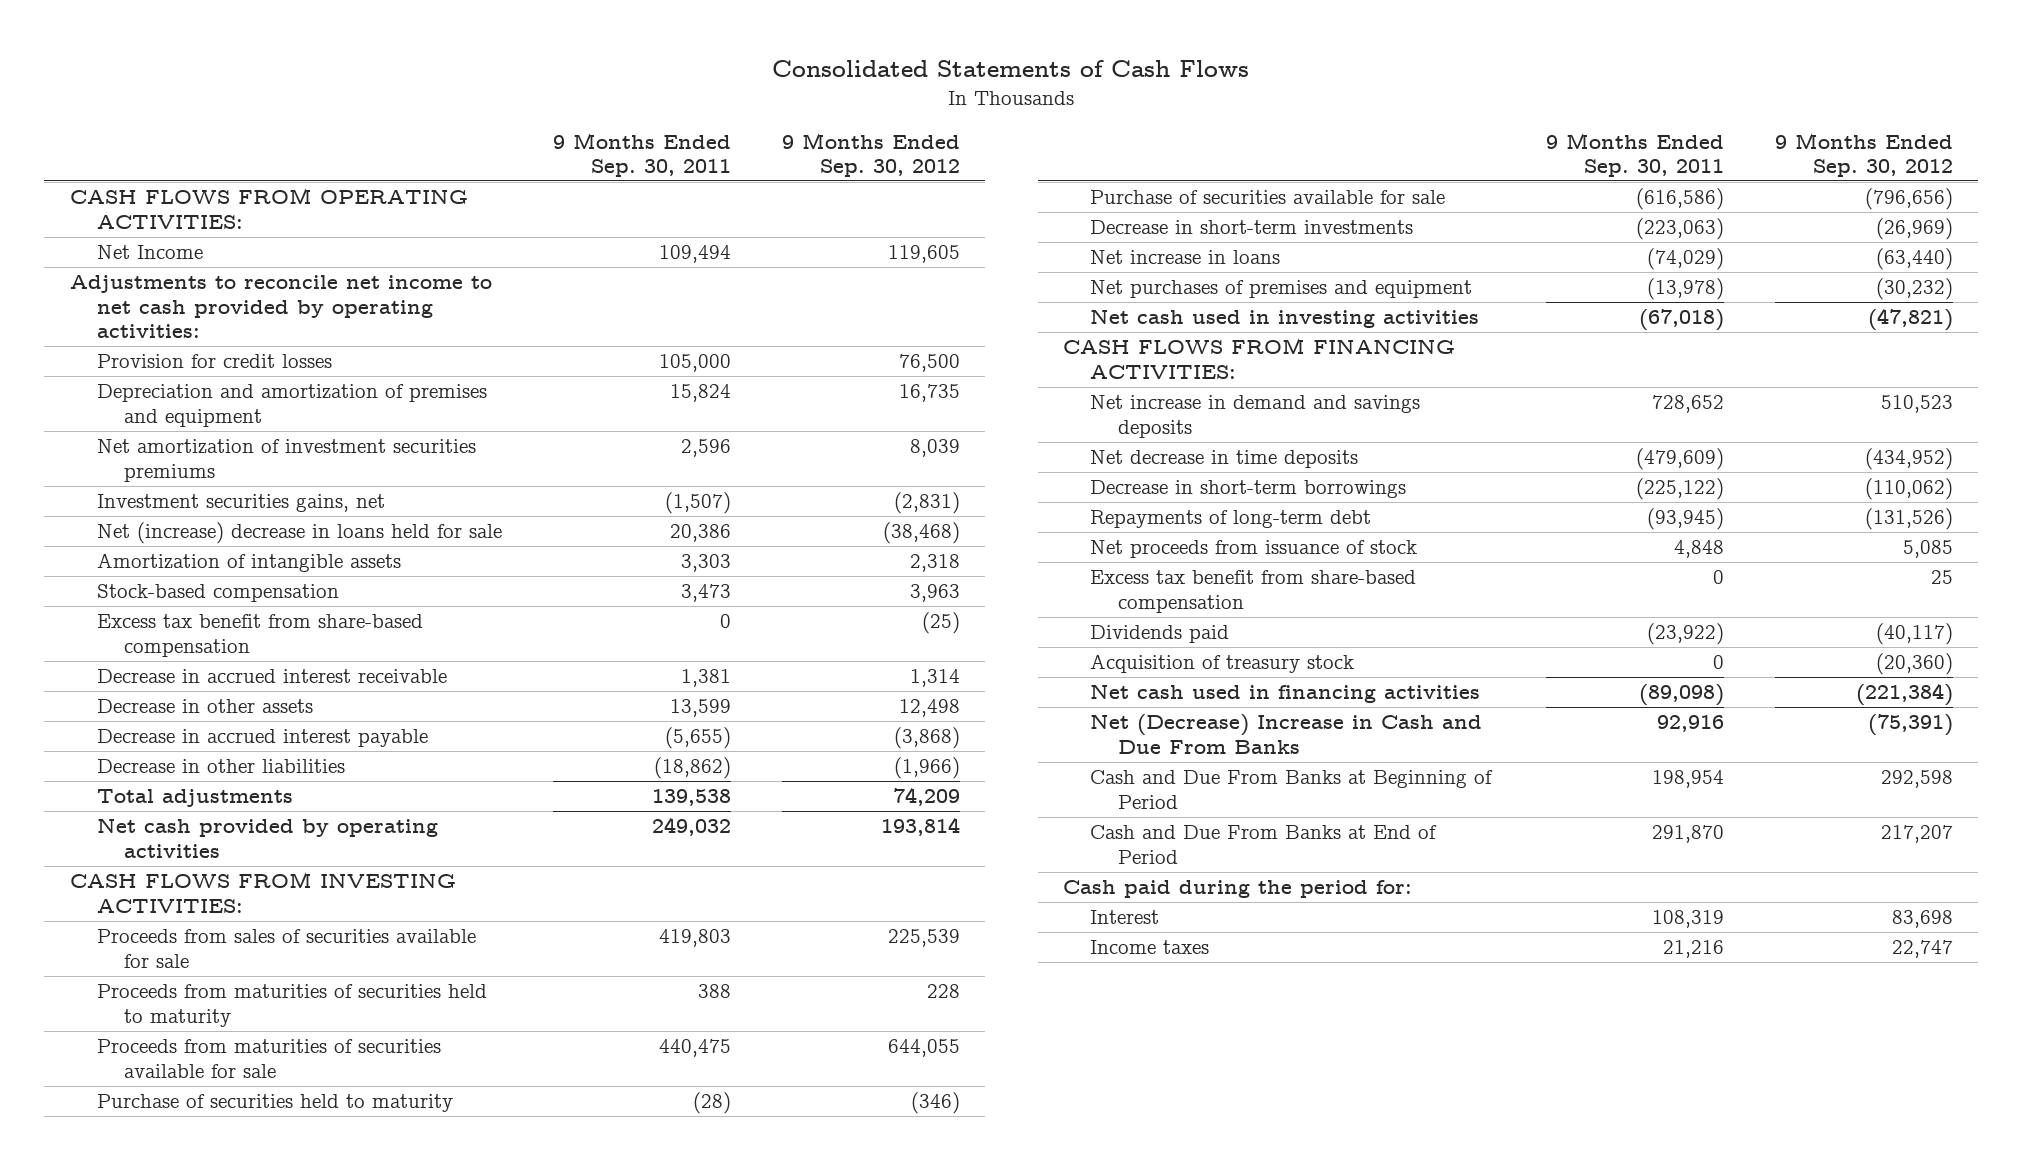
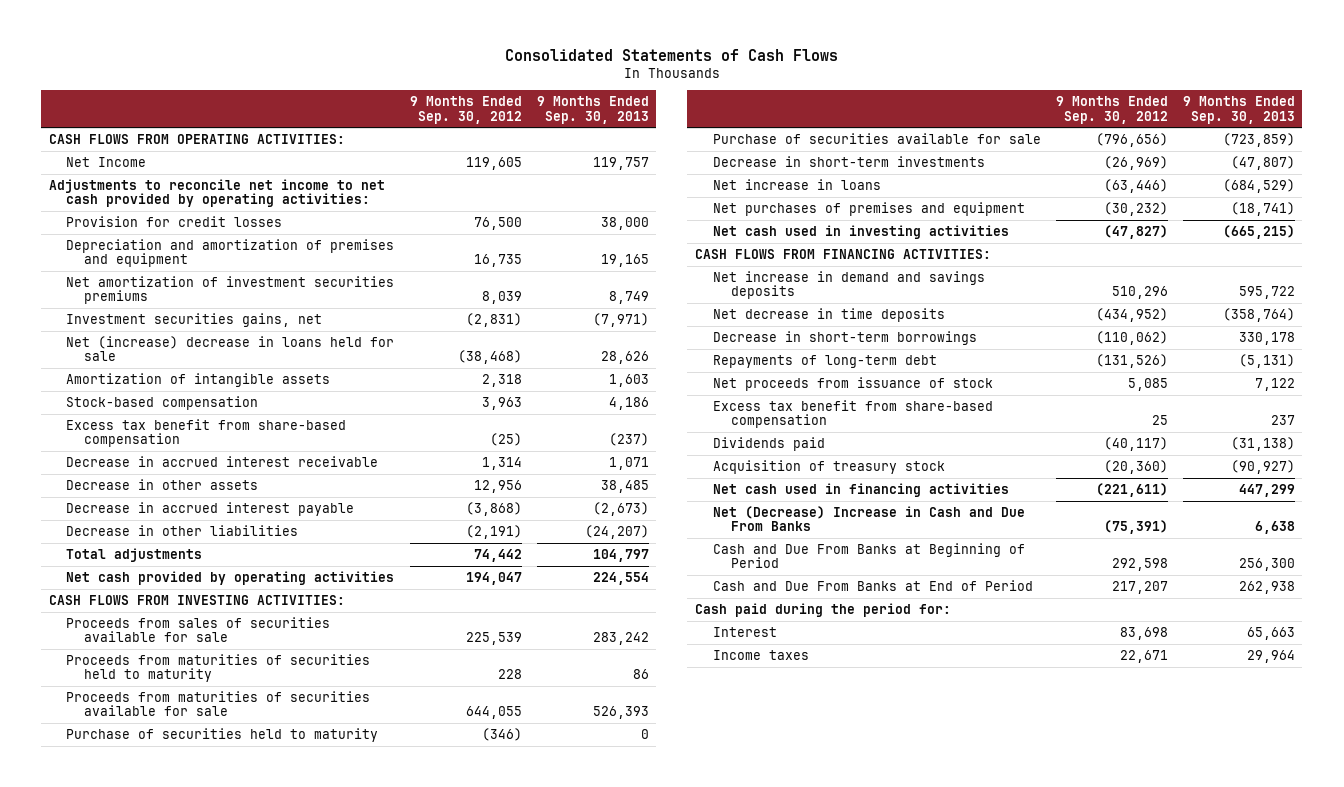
[552,132,731,177] 9 Months Ended Sep. 30, 2011 -> none
none -> [536,95,649,124] 9 Months Ended Sep. 30, 2013
[898,699,960,718] 12,498 -> [473,479,522,493] 12,956
[893,757,960,780] (1,966) -> [465,524,522,539] (2,191)
[892,787,960,807] 74,209 -> [473,548,522,562] 74,442
[880,817,960,837] 193,814 -> [465,571,522,585] 194,047
[1875,248,1953,271] (63,440) -> [1103,178,1168,193] (63,446)
[1867,308,1953,332] (47,821) -> [1103,224,1168,239] (47,827)
[1880,395,1953,414] 510,523 -> [1111,286,1168,300] 510,296
[1855,683,1953,707] (221,384) -> [1095,482,1168,497] (221,611)
[1891,940,1953,959] 22,747 -> [1119,649,1168,663] 22,671

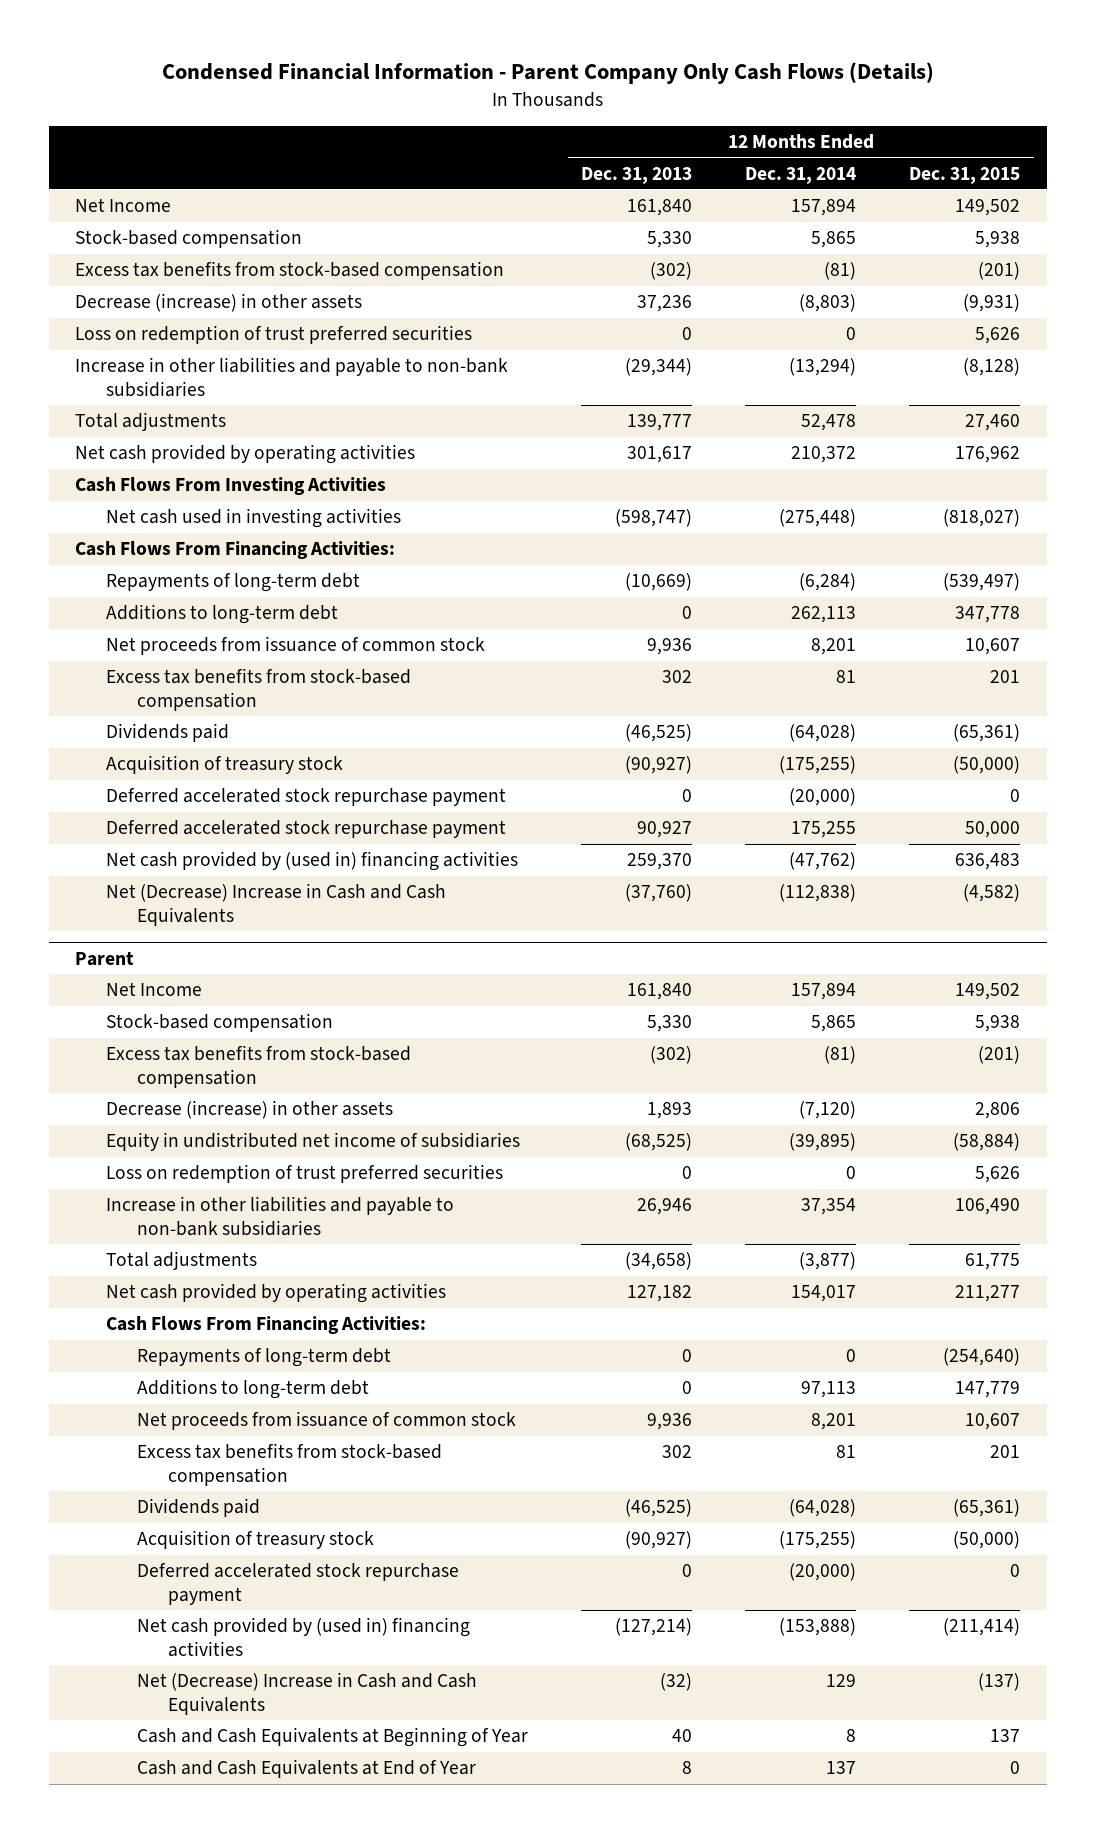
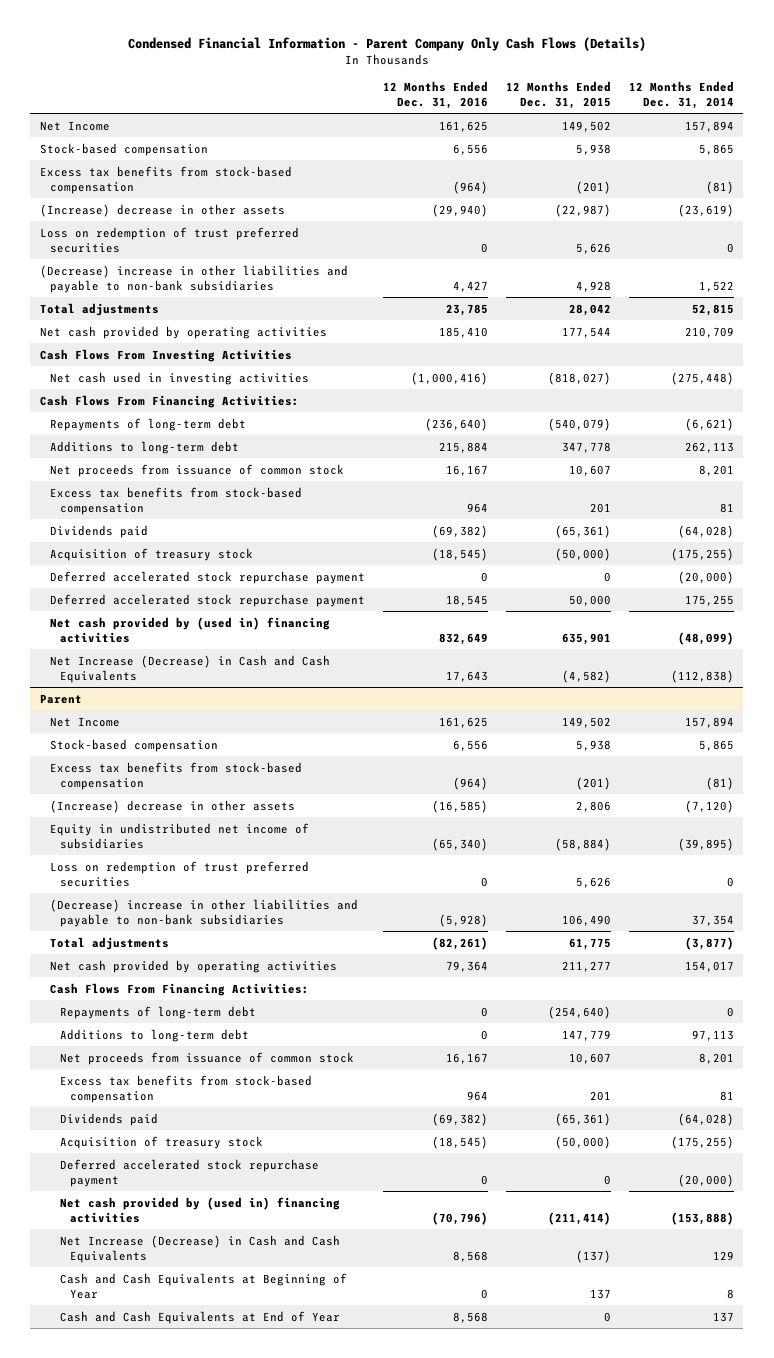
[581,166,693,184] Dec. 31, 2013 -> none
none -> [382,80,488,109] 12 Months Ended Dec. 31, 2016
[75,293,363,313] Decrease (increase) in other assets -> [39,203,285,217] (Increase) decrease in other assets
[799,294,857,313] (8,803) -> [678,203,735,217] (23,619)
[963,294,1021,313] (9,931) -> [554,203,611,217] (22,987)
[75,357,509,397] Increase in other liabilities and payable to non-bank subsidiaries -> [39,264,348,293] (Decrease) increase in other liabilities and payable to non-bank subsidiaries
[789,358,857,377] (13,294) -> [699,280,735,292] 1,522
[963,358,1021,377] (8,128) -> [575,280,611,292] 4,928
[801,414,857,432] 52,478 -> [692,303,735,316] 52,815
[965,414,1021,432] 27,460 -> [568,303,611,316] 28,042
[791,446,857,464] 210,372 -> [685,326,735,338] 210,709
[955,446,1021,464] 176,962 -> [561,326,611,338] 177,544
[799,573,857,592] (6,284) -> [685,417,735,431] (6,621)
[943,573,1021,592] (539,497) -> [547,417,611,431] (540,079)
[789,852,857,871] (47,762) -> [678,631,735,645] (48,099)
[955,853,1021,871] 636,483 -> [561,632,611,645] 635,901
[106,883,447,926] Net (Decrease) Increase in Cash and Cash Equivalents -> [49,654,330,683] Net Increase (Decrease) in Cash and Cash Equivalents
[106,1100,394,1120] Decrease (increase) in other assets -> [49,799,295,813] (Increase) decrease in other assets
[106,1196,455,1236] Increase in other liabilities and payable to non-bank subsidiaries -> [49,898,358,927] (Decrease) increase in other liabilities and payable to non-bank subsidiaries
[136,1672,477,1715] Net (Decrease) Increase in Cash and Cash Equivalents -> [59,1234,340,1263] Net Increase (Decrease) in Cash and Cash Equivalents

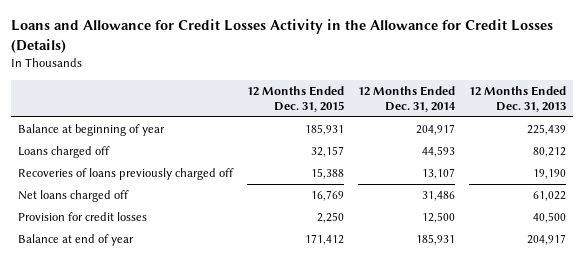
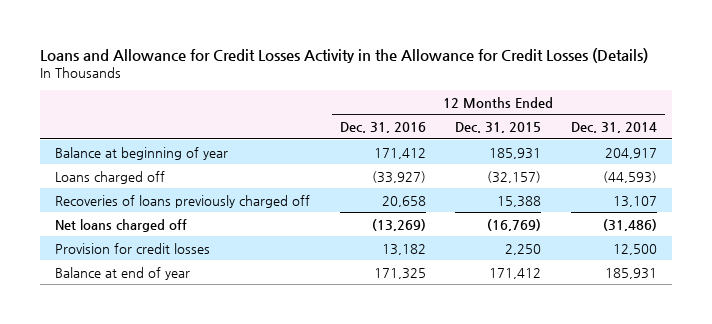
[468,85,566,112] 12 Months Ended Dec. 31, 2013 -> none
none -> [339,122,426,134] Dec. 31, 2016
[310,146,344,158] 32,157 -> [487,170,542,183] (32,157)
[421,146,455,158] 44,593 -> [603,170,658,183] (44,593)
[310,190,344,202] 16,769 -> [487,218,542,231] (16,769)
[421,191,455,202] 31,486 -> [603,218,658,231] (31,486)

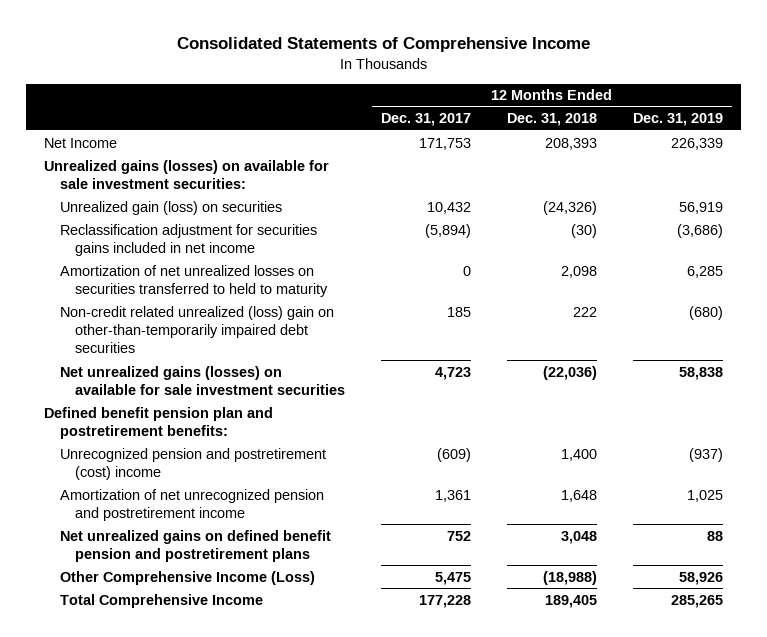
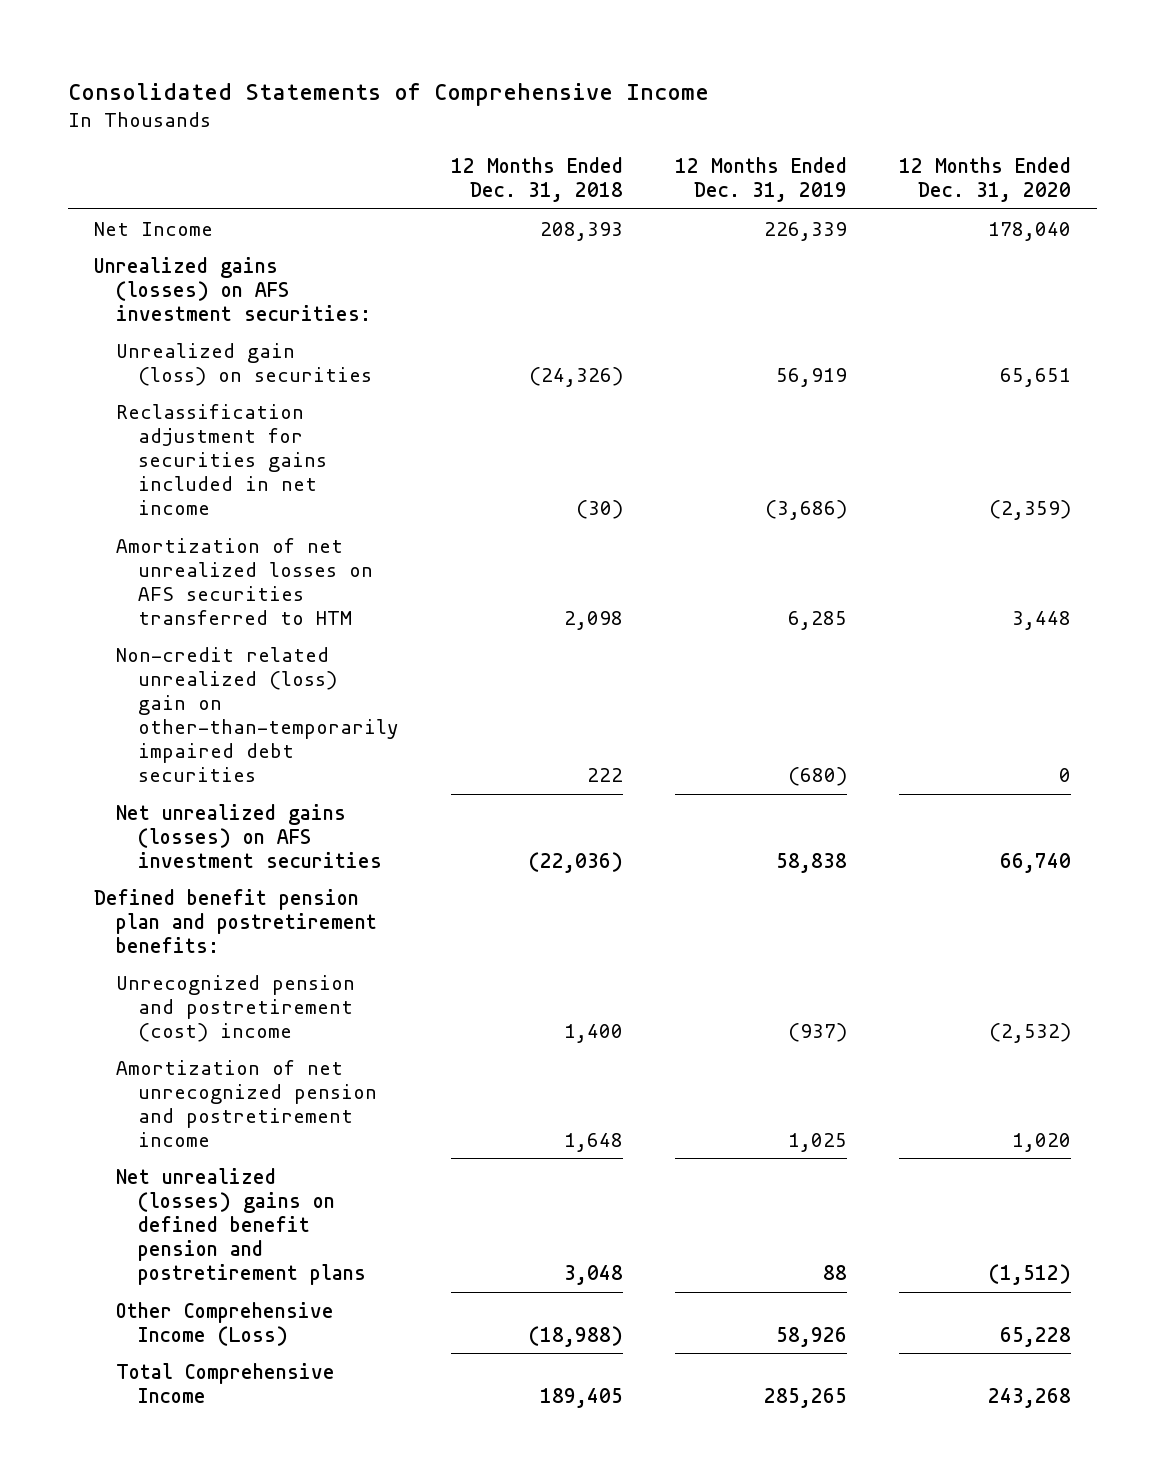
[381,113,472,127] Dec. 31, 2017 -> none
none -> [899,157,1072,203] 12 Months Ended Dec. 31, 2020
[44,159,330,189] Unrealized gains (losses) on available for sale investment securities: -> [93,256,372,321] Unrealized gains (losses) on AFS investment securities:
[59,264,329,297] Amortization of net unrealized losses on securities transferred to held to maturity -> [116,537,374,625] Amortization of net unrealized losses on AFS securities transferred to HTM
[59,365,346,395] Net unrealized gains (losses) on available for sale investment securities -> [116,803,383,868] Net unrealized gains (losses) on AFS investment securities
[59,529,331,562] Net unrealized gains on defined benefit pension and postretirement plans -> [116,1167,367,1285] Net unrealized (losses) gains on defined benefit pension and postretirement plans

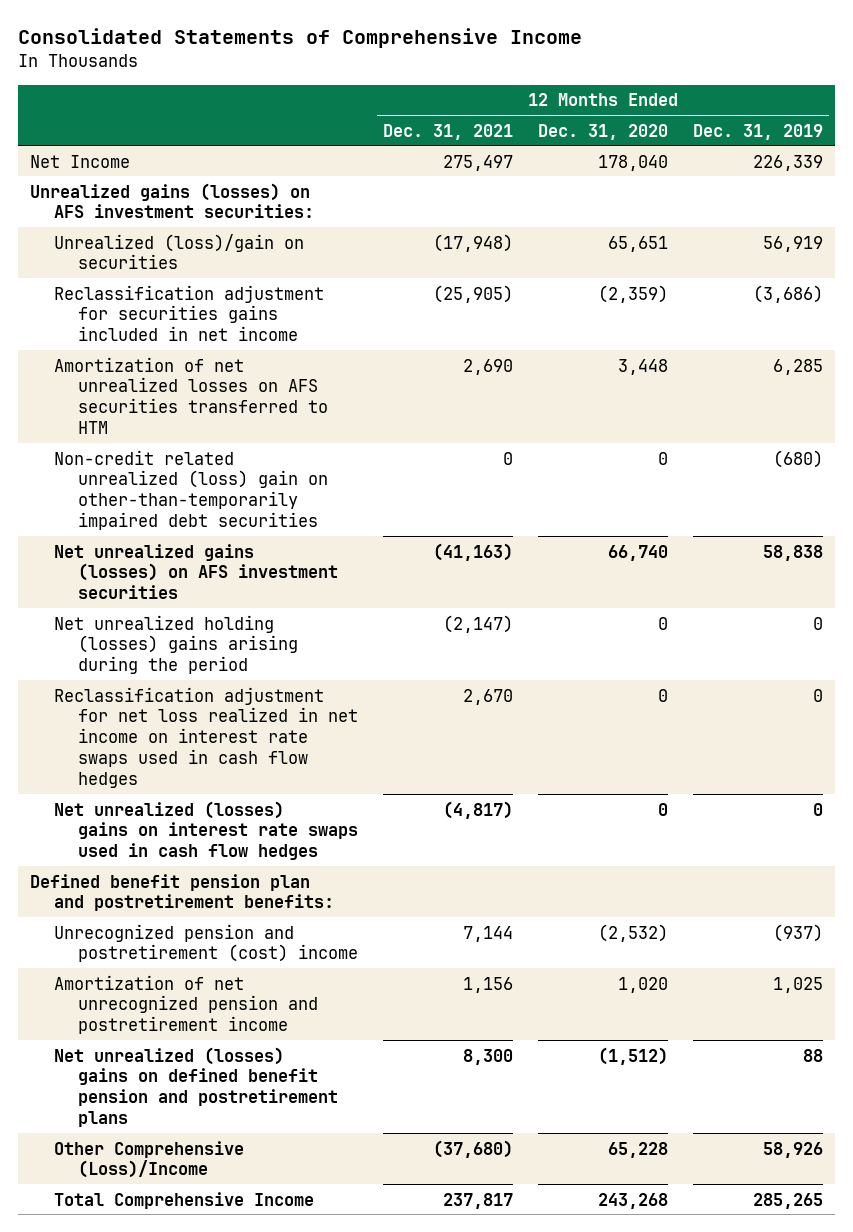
[451,157,624,203] 12 Months Ended Dec. 31, 2018 -> none
none -> [383,123,514,140] Dec. 31, 2021
[116,342,373,386] Unrealized gain (loss) on securities -> [54,233,305,270] Unrealized (loss)/gain on securities
none -> [54,614,299,675] Net unrealized holding (losses) gains arising during the period
none -> [54,686,359,788] Reclassification adjustment for net loss realized in net income on interest rate swaps used in cash flow hedges
none -> [54,800,359,861] Net unrealized (losses) gains on interest rate swaps used in cash flow hedges
[116,1301,335,1346] Other Comprehensive Income (Loss) -> [54,1140,245,1179] Other Comprehensive (Loss)/Income

